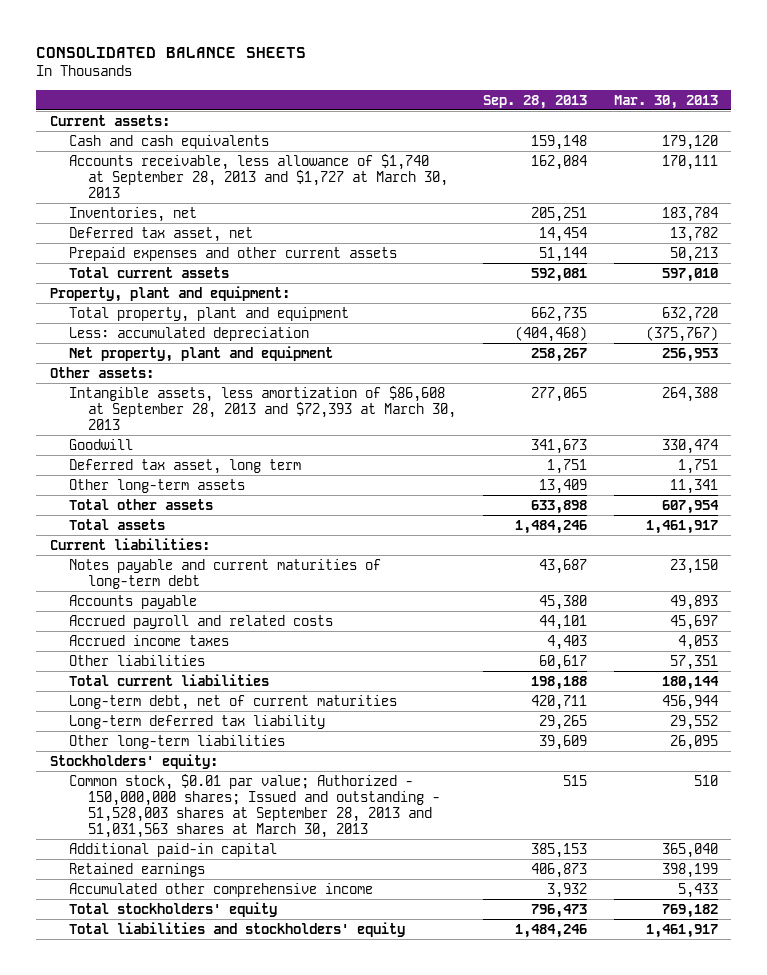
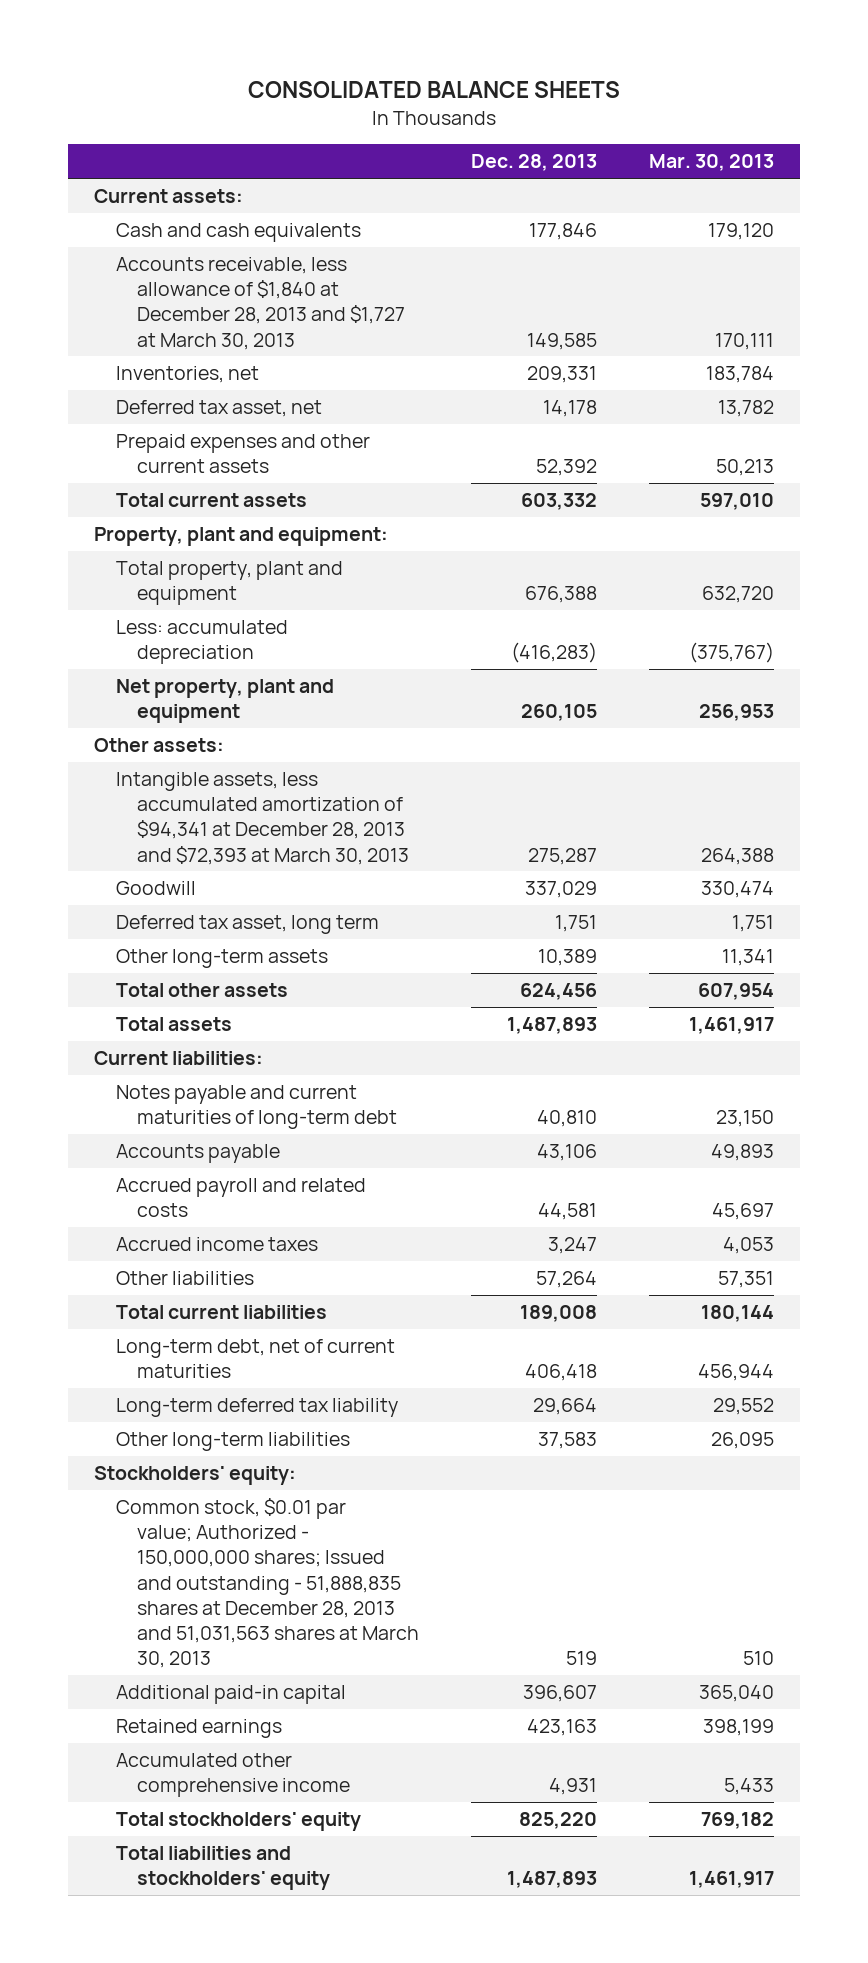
[482,94,587,109] Sep. 28, 2013 -> none
none -> [471,154,598,172] Dec. 28, 2013
[68,153,448,198] Accounts receivable, less allowance of $1,740 at September 28, 2013 and $1,727 at March 30, 2013 -> [115,256,406,350] Accounts receivable, less allowance of $1,840 at December 28, 2013 and $1,727 at March 30, 2013
[68,385,456,430] Intangible assets, less amortization of $86,608 at September 28, 2013 and $72,393 at March 30, 2013 -> [115,771,410,865] Intangible assets, less accumulated amortization of $94,341 at December 28, 2013 and $72,393 at March 30, 2013
[68,773,440,838] Common stock, $0.01 par value; Authorized - 150,000,000 shares; Issued and outstanding - 51,528,003 shares at September 28, 2013 and 51,031,563 shares at March 30, 2013 -> [115,1497,420,1669] Common stock, $0.01 par value; Authorized - 150,000,000 shares; Issued and outstanding - 51,888,835 shares at December 28, 2013 and 51,031,563 shares at March 30, 2013

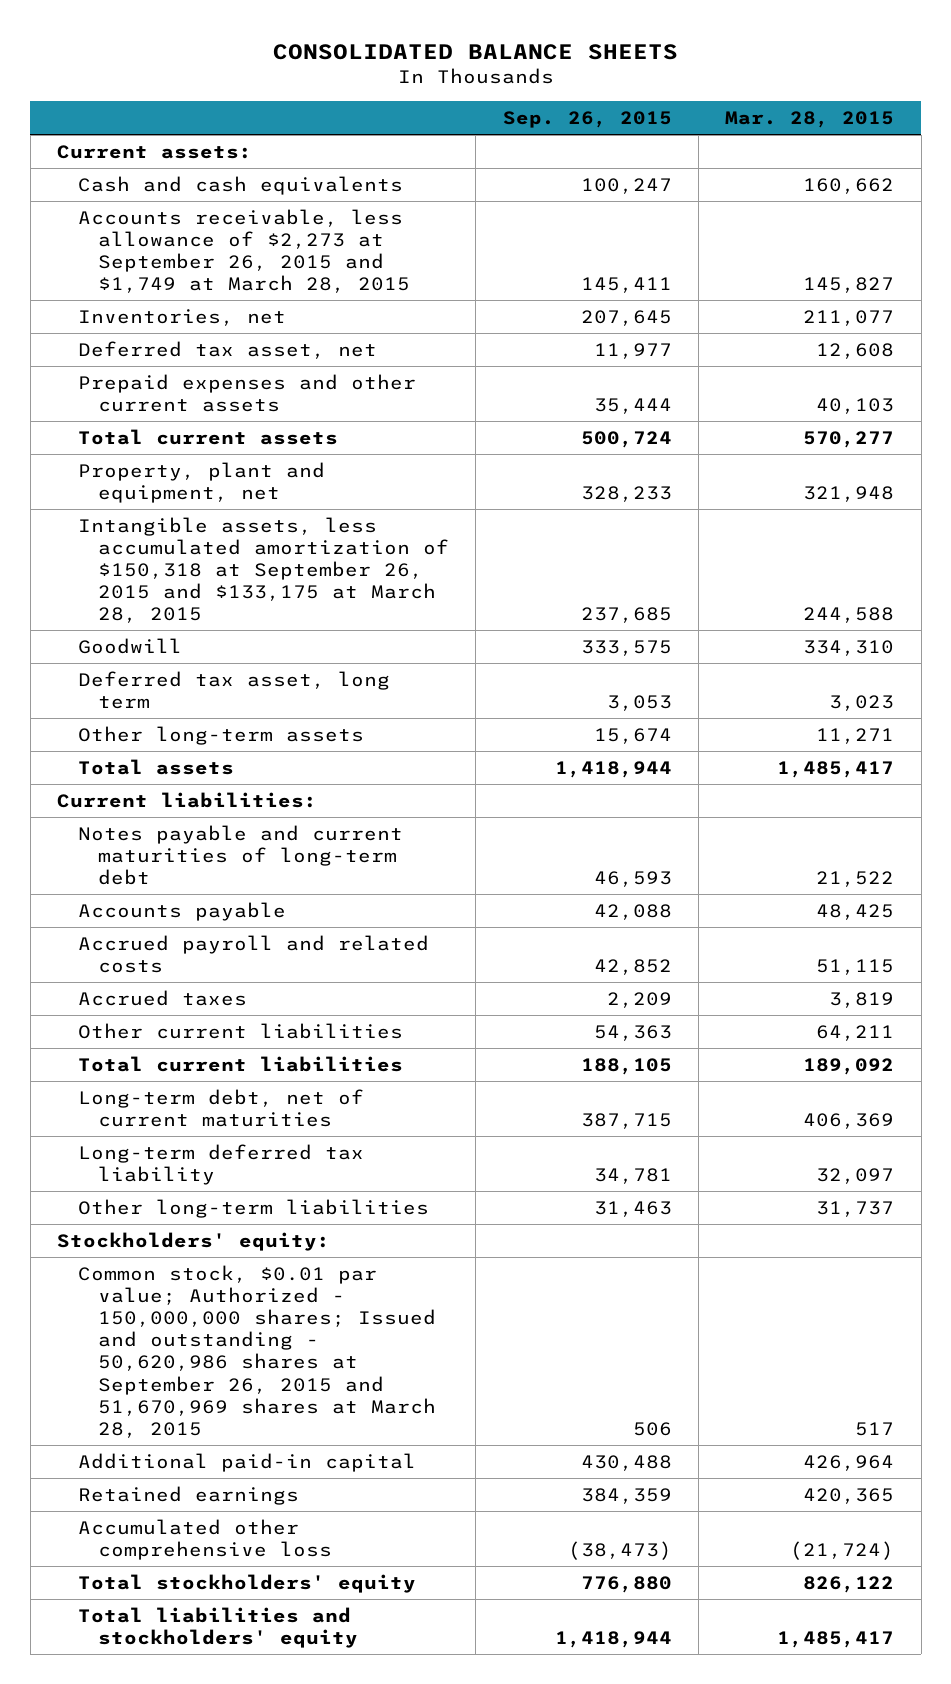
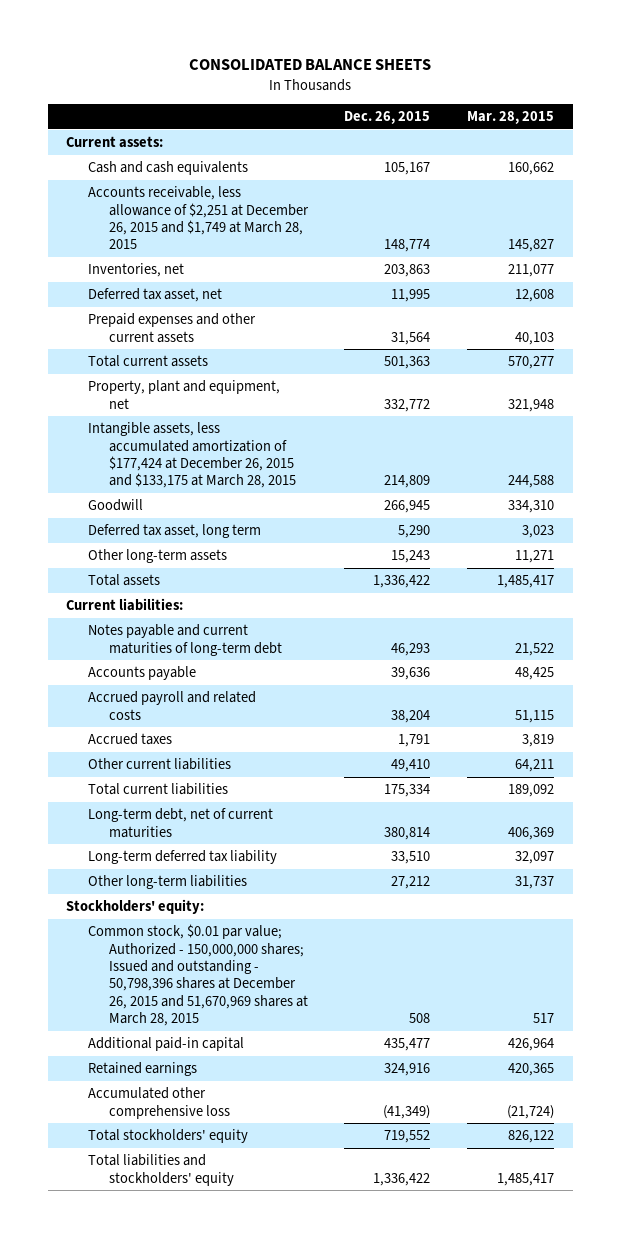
[502,111,672,129] Sep. 26, 2015 -> none
none -> [344,110,431,124] Dec. 26, 2015
[77,208,411,294] Accounts receivable, less allowance of $2,273 at September 26, 2015 and $1,749 at March 28, 2015 -> [87,186,309,250] Accounts receivable, less allowance of $2,251 at December 26, 2015 and $1,749 at March 28, 2015
[77,516,450,624] Intangible assets, less accumulated amortization of $150,318 at September 26, 2015 and $133,175 at March 28, 2015 -> [87,422,296,489] Intangible assets, less accumulated amortization of $177,424 at December 26, 2015 and $133,175 at March 28, 2015
[77,1264,437,1438] Common stock, $0.01 par value; Authorized - 150,000,000 shares; Issued and outstanding - 50,620,986 shares at September 26, 2015 and 51,670,969 shares at March 28, 2015 -> [87,924,308,1027] Common stock, $0.01 par value; Authorized - 150,000,000 shares; Issued and outstanding - 50,798,396 shares at December 26, 2015 and 51,670,969 shares at March 28, 2015

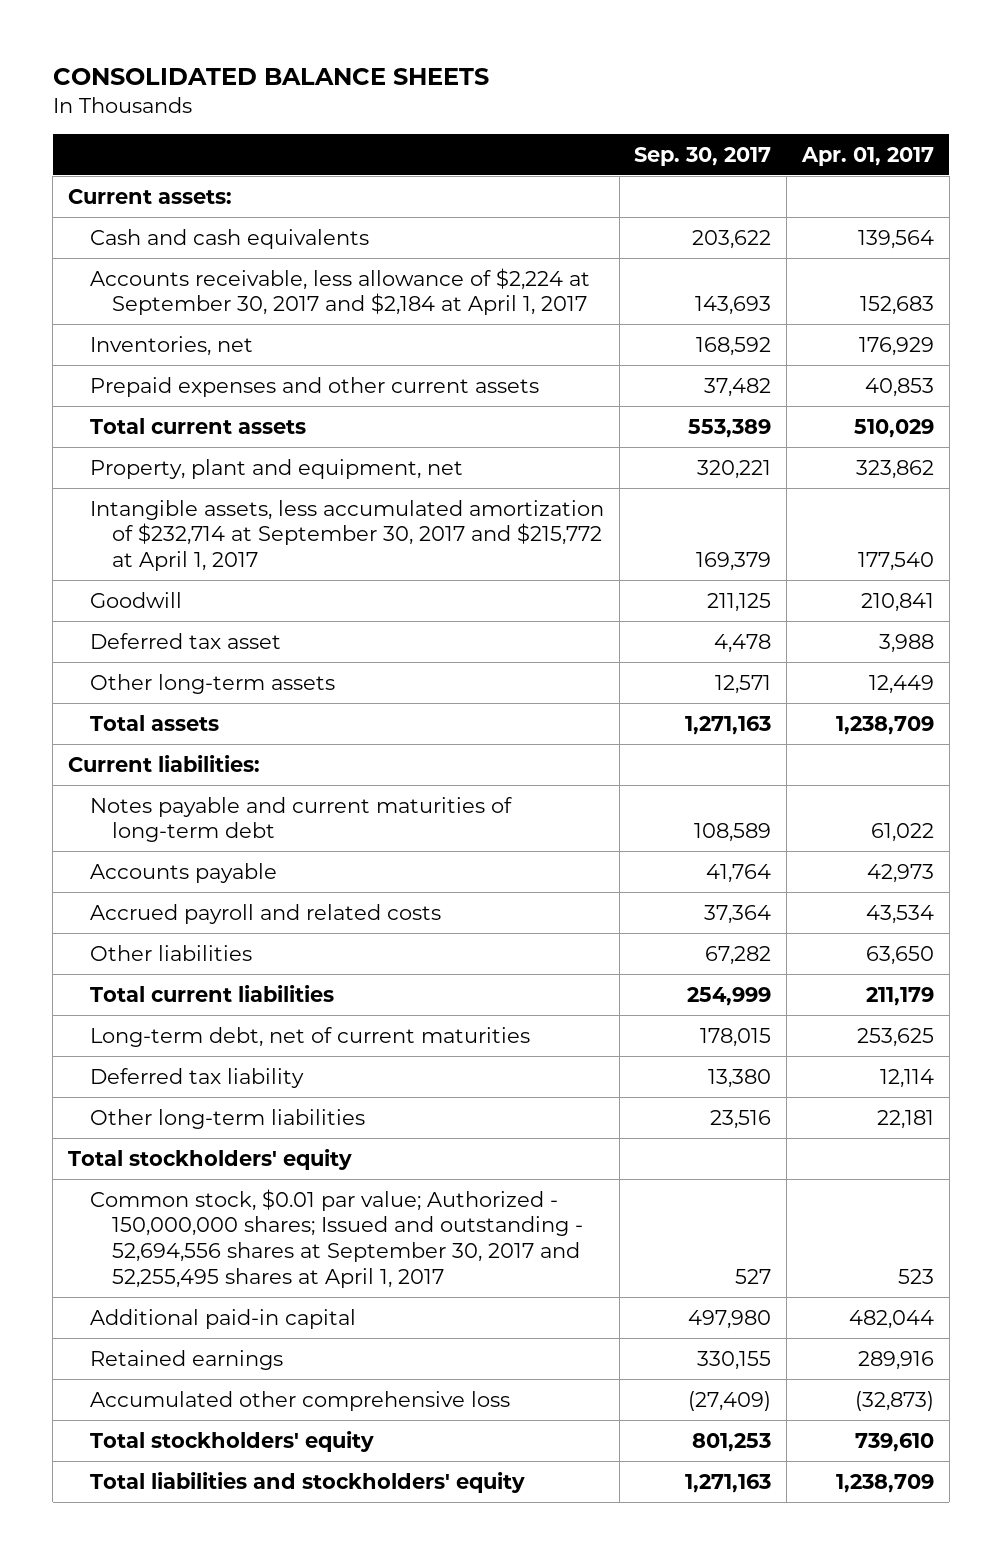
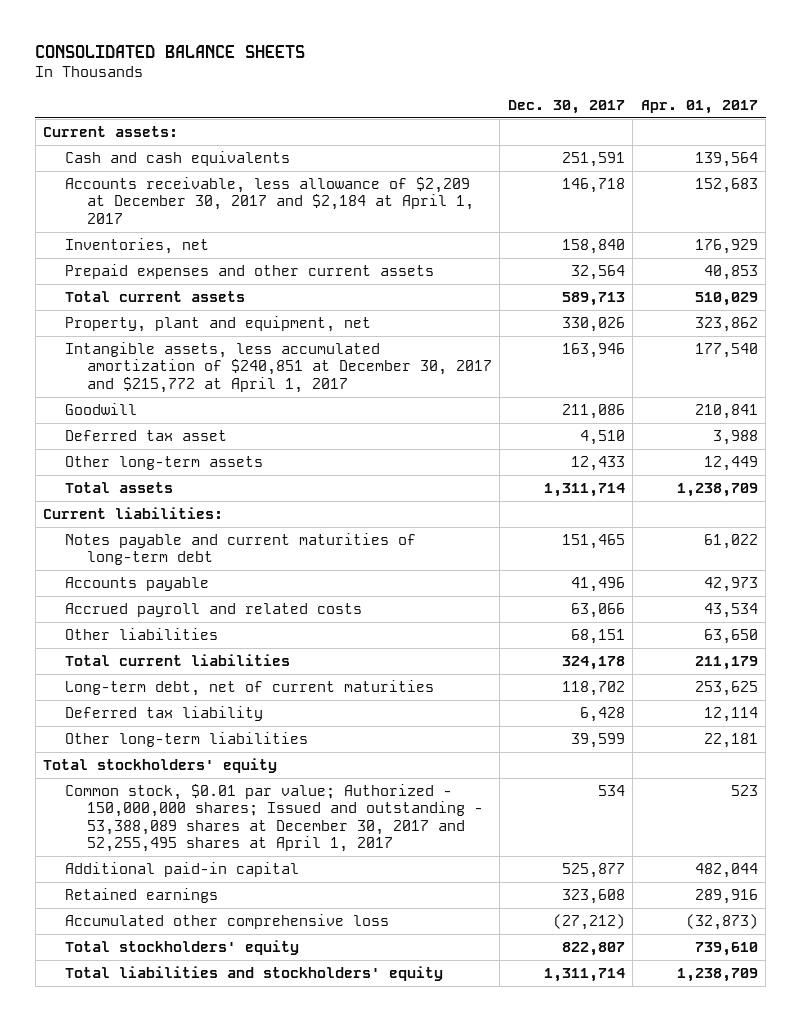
[634,146,772,166] Sep. 30, 2017 -> none
none -> [507,99,625,114] Dec. 30, 2017
[89,267,590,316] Accounts receivable, less allowance of $2,224 at September 30, 2017 and $2,184 at April 1, 2017 -> [65,177,475,224] Accounts receivable, less allowance of $2,209 at December 30, 2017 and $2,184 at April 1, 2017
[89,499,604,572] Intangible assets, less accumulated amortization of $232,714 at September 30, 2017 and $215,772 at April 1, 2017 -> [65,342,493,393] Intangible assets, less accumulated amortization of $240,851 at December 30, 2017 and $215,772 at April 1, 2017
[89,1188,583,1288] Common stock, $0.01 par value; Authorized - 150,000,000 shares; Issued and outstanding - 52,694,556 shares at September 30, 2017 and 52,255,495 shares at April 1, 2017 -> [65,784,484,853] Common stock, $0.01 par value; Authorized - 150,000,000 shares; Issued and outstanding - 53,388,089 shares at December 30, 2017 and 52,255,495 shares at April 1, 2017

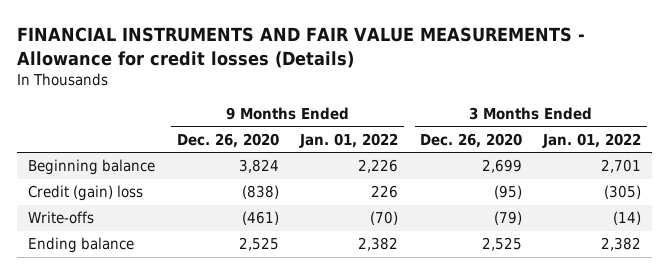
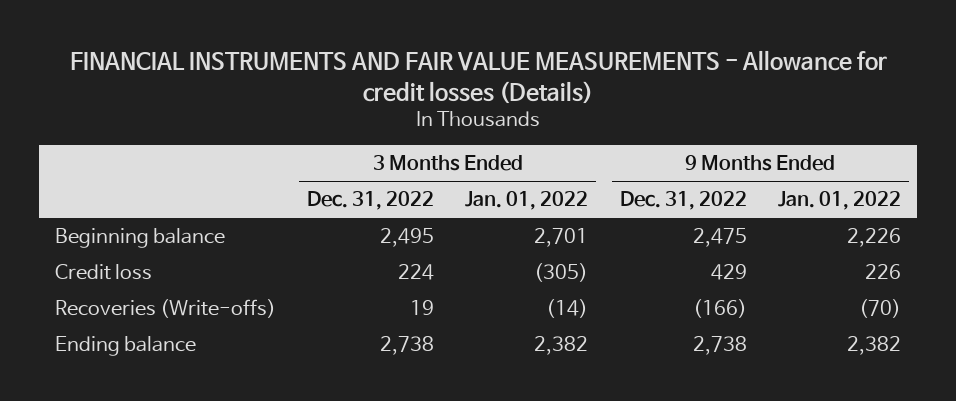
[176,132,279,148] Dec. 26, 2020 -> none
[419,132,522,148] Dec. 26, 2020 -> none
none -> [307,191,435,211] Dec. 31, 2022
none -> [619,191,747,211] Dec. 31, 2022
[28,185,144,202] Credit (gain) loss -> [54,263,152,280] Credit loss
[28,211,95,225] Write-offs -> [54,298,276,318] Recoveries (Write-offs)

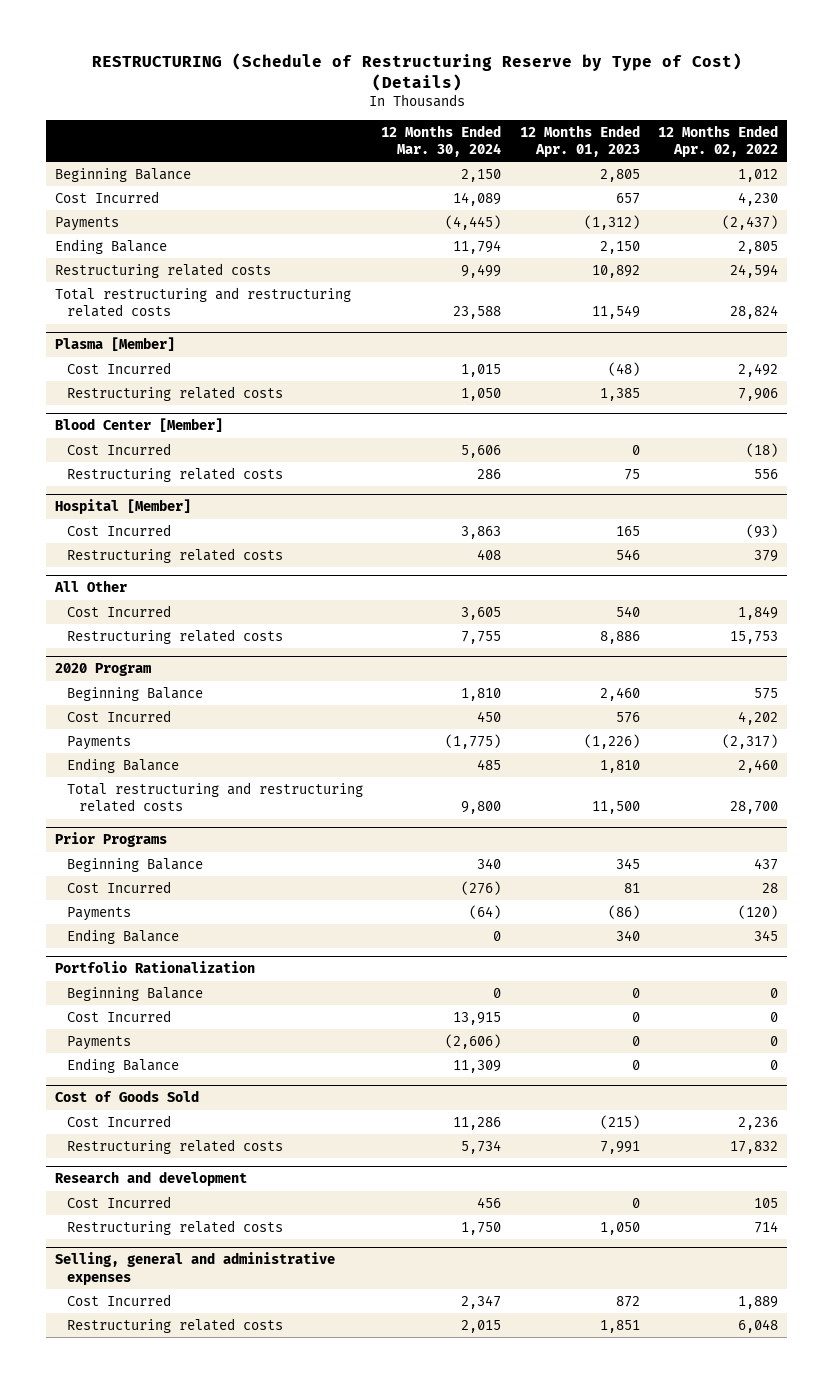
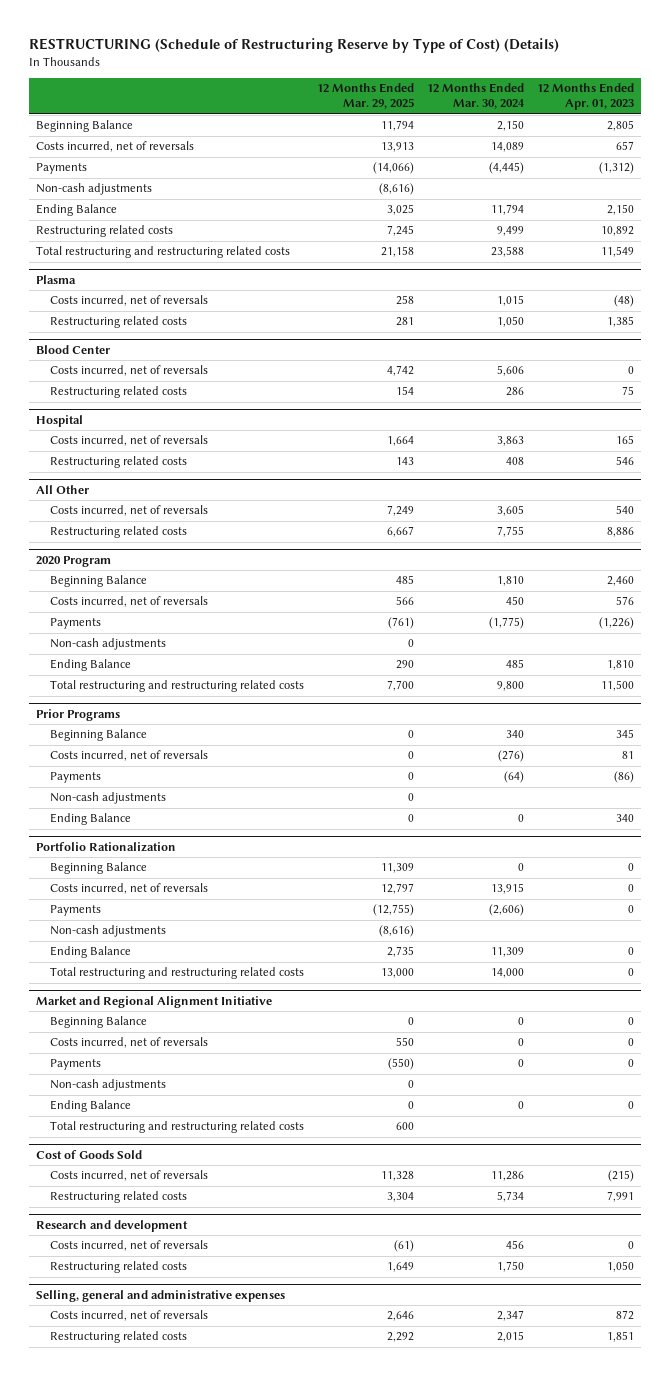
[658,124,779,157] 12 Months Ended Apr. 02, 2022 -> none
none -> [317,83,415,110] 12 Months Ended Mar. 29, 2025
[54,190,159,203] Cost Incurred -> [35,141,194,153] Costs incurred, net of reversals
none -> [35,183,152,196] Non-cash adjustments
[54,337,175,352] Plasma [Member] -> [35,274,76,284] Plasma
[67,361,172,374] Cost Incurred -> [50,295,209,307] Costs incurred, net of reversals
[54,418,223,433] Blood Center [Member] -> [35,344,110,354] Blood Center
[67,442,172,455] Cost Incurred -> [50,365,209,377] Costs incurred, net of reversals
[54,499,191,515] Hospital [Member] -> [35,414,83,427] Hospital
[67,523,172,536] Cost Incurred -> [50,435,209,447] Costs incurred, net of reversals
[67,604,172,617] Cost Incurred -> [50,505,209,517] Costs incurred, net of reversals
[67,709,172,722] Cost Incurred -> [50,596,209,608] Costs incurred, net of reversals
none -> [50,638,167,651] Non-cash adjustments
[67,880,172,893] Cost Incurred -> [50,750,209,762] Costs incurred, net of reversals
none -> [50,792,167,805] Non-cash adjustments
[67,1009,172,1022] Cost Incurred -> [50,883,209,895] Costs incurred, net of reversals
none -> [50,925,167,938] Non-cash adjustments
none -> [50,967,305,980] Total restructuring and restructuring related costs
none -> [35,995,272,1008] Market and Regional Alignment Initiative
none -> [50,1016,148,1029] Beginning Balance
none -> [50,1037,209,1049] Costs incurred, net of reversals
none -> [50,1059,102,1071] Payments
none -> [50,1079,167,1092] Non-cash adjustments
none -> [50,1100,132,1113] Ending Balance
none -> [50,1121,305,1134] Total restructuring and restructuring related costs
[67,1114,172,1127] Cost Incurred -> [50,1170,209,1182] Costs incurred, net of reversals
[67,1195,172,1208] Cost Incurred -> [50,1240,209,1252] Costs incurred, net of reversals
[67,1293,172,1306] Cost Incurred -> [50,1310,209,1322] Costs incurred, net of reversals

